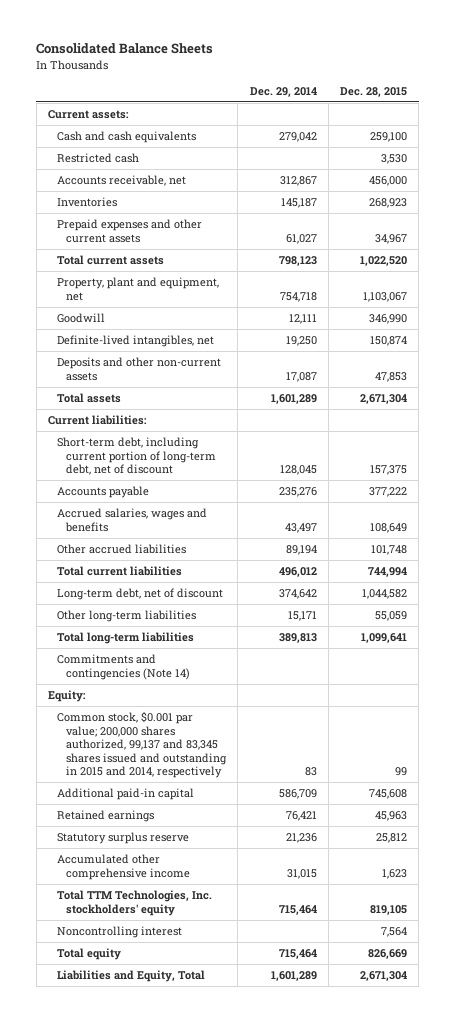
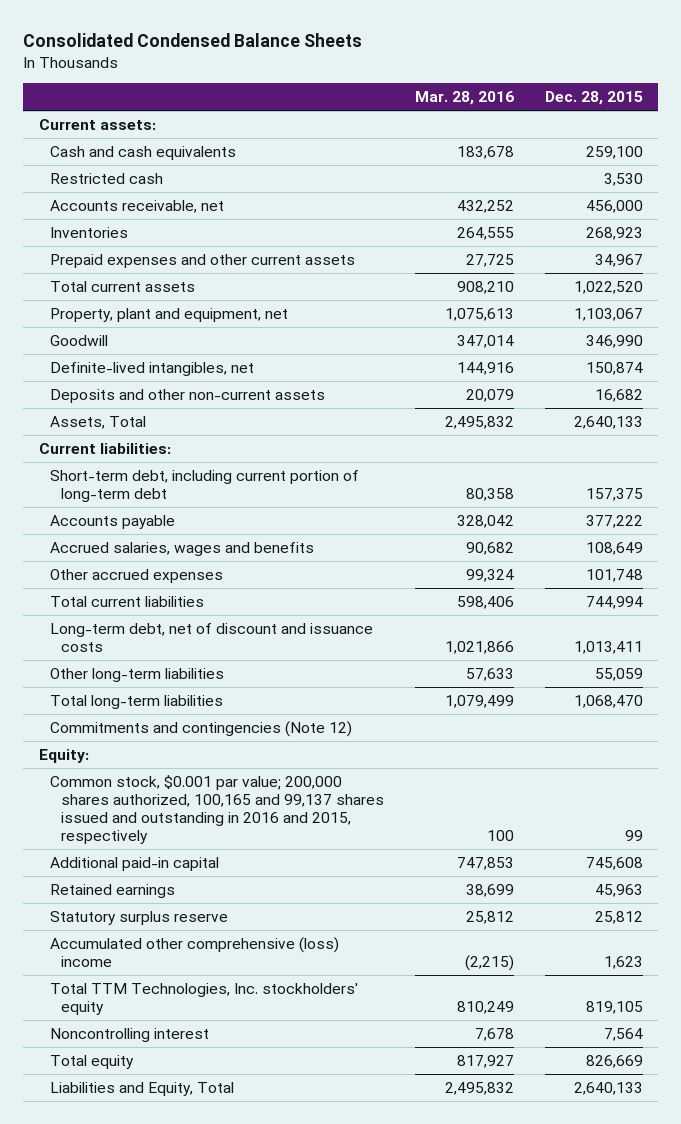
[36,43,214,55] Consolidated Balance Sheets -> [23,33,363,48] Consolidated Condensed Balance Sheets
[249,86,317,97] Dec. 29, 2014 -> none
none -> [414,91,514,106] Mar. 28, 2016
[375,371,408,382] 47,853 -> [594,388,643,402] 16,682
[57,392,122,403] Total assets -> [49,415,146,429] Assets, Total
[360,393,408,404] 2,671,304 -> [573,415,643,429] 2,640,133
[57,436,217,476] Short-term debt, including current portion of long-term debt, net of discount -> [49,469,359,502] Short-term debt, including current portion of long-term debt
[57,543,187,554] Other accrued liabilities -> [49,568,223,583] Other accrued expenses
[57,587,224,600] Long-term debt, net of discount -> [49,622,373,652] Long-term debt, net of discount and issuance costs
[362,588,408,599] 1,044,582 -> [573,640,643,654] 1,013,411
[361,632,408,643] 1,099,641 -> [573,694,643,708] 1,068,470
[57,653,191,680] Commitments and contingencies (Note 14) -> [49,720,352,737] Commitments and contingencies (Note 12)
[57,710,228,779] Common stock, $0.001 par value; 200,000 shares authorized, 99,137 and 83,345 shares issued and outstanding in 2015 and 2014, respectively -> [49,774,384,844] Common stock, $0.001 par value; 200,000 shares authorized, 100,165 and 99,137 shares issued and outstanding in 2016 and 2015, respectively
[57,853,191,880] Accumulated other comprehensive income -> [49,936,339,967] Accumulated other comprehensive (loss) income
[360,970,408,981] 2,671,304 -> [573,1081,643,1095] 2,640,133

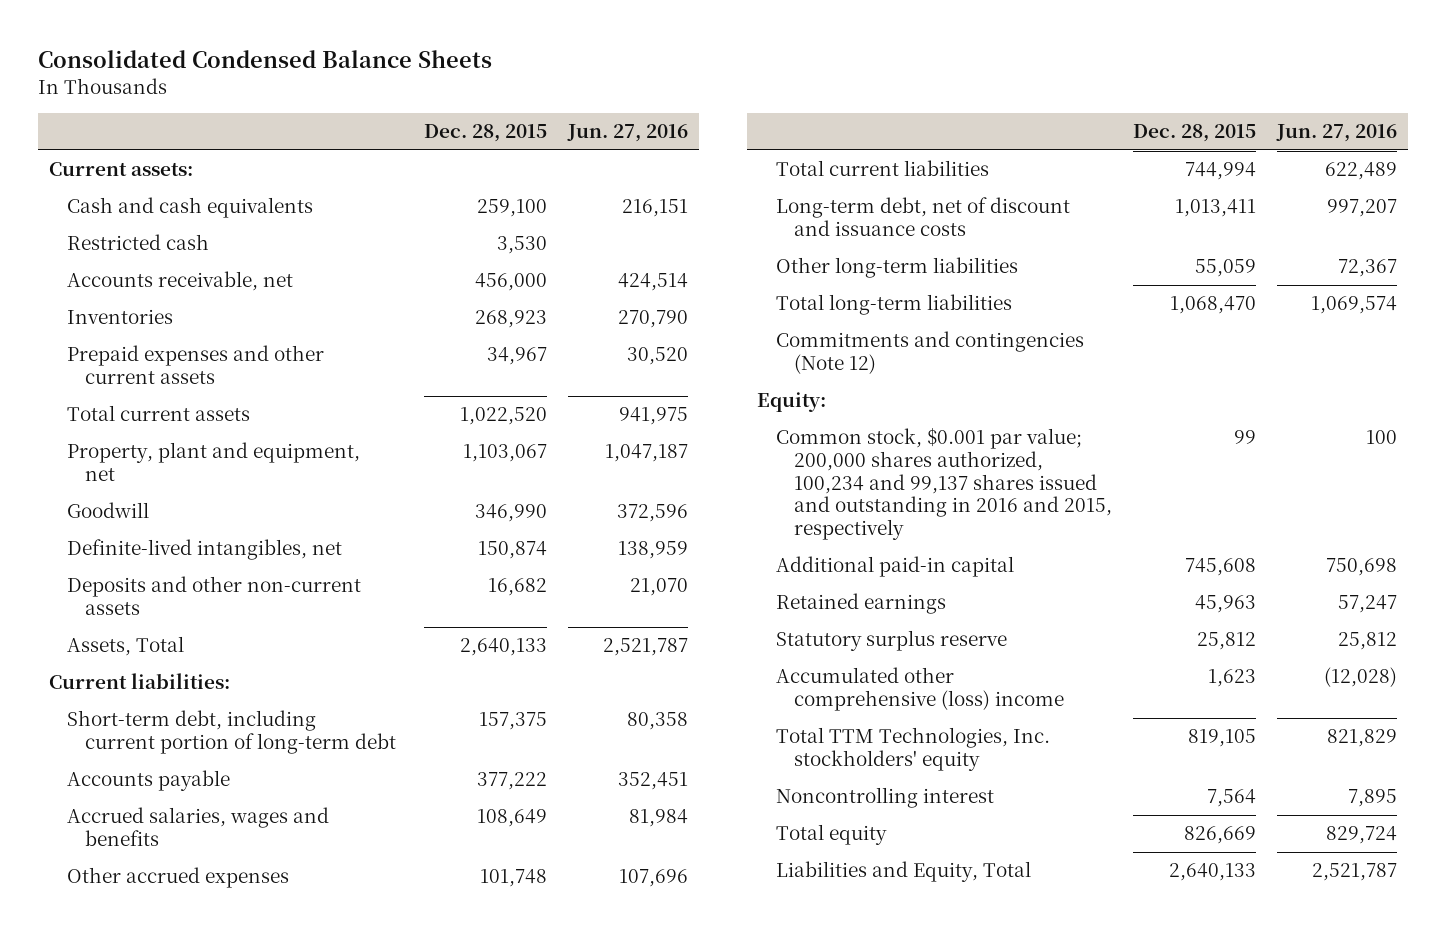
[414,91,514,106] Mar. 28, 2016 -> none
none -> [567,124,689,143] Jun. 27, 2016
[49,774,384,844] Common stock, $0.001 par value; 200,000 shares authorized, 100,165 and 99,137 shares issued and outstanding in 2016 and 2015, respectively -> [775,428,1112,541] Common stock, $0.001 par value; 200,000 shares authorized, 100,234 and 99,137 shares issued and outstanding in 2016 and 2015, respectively

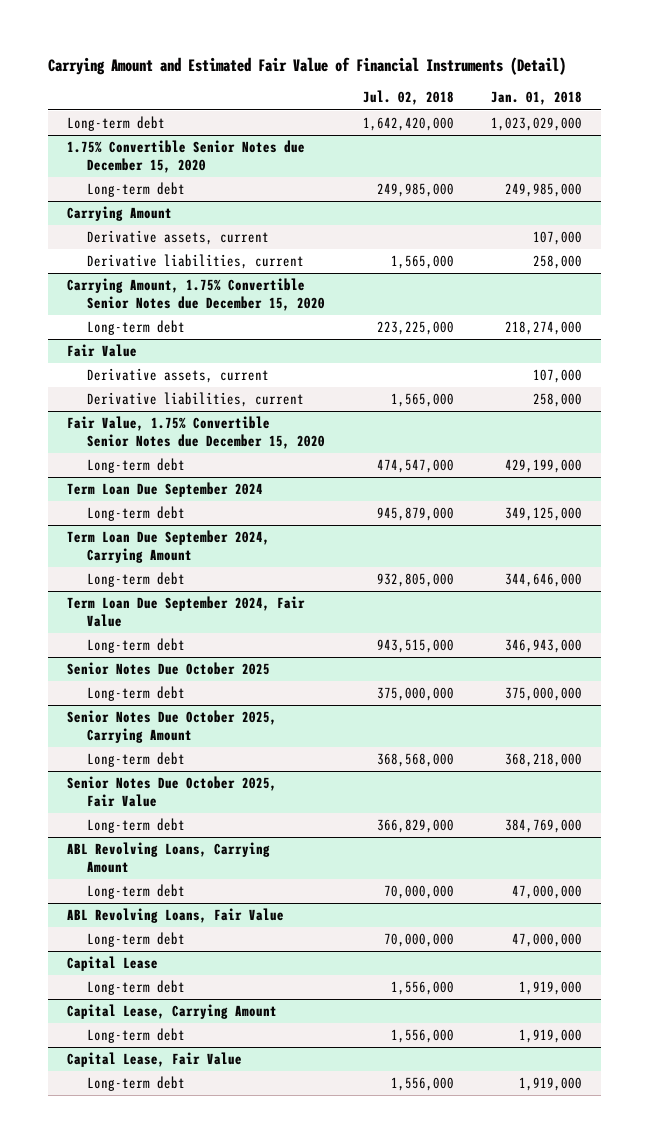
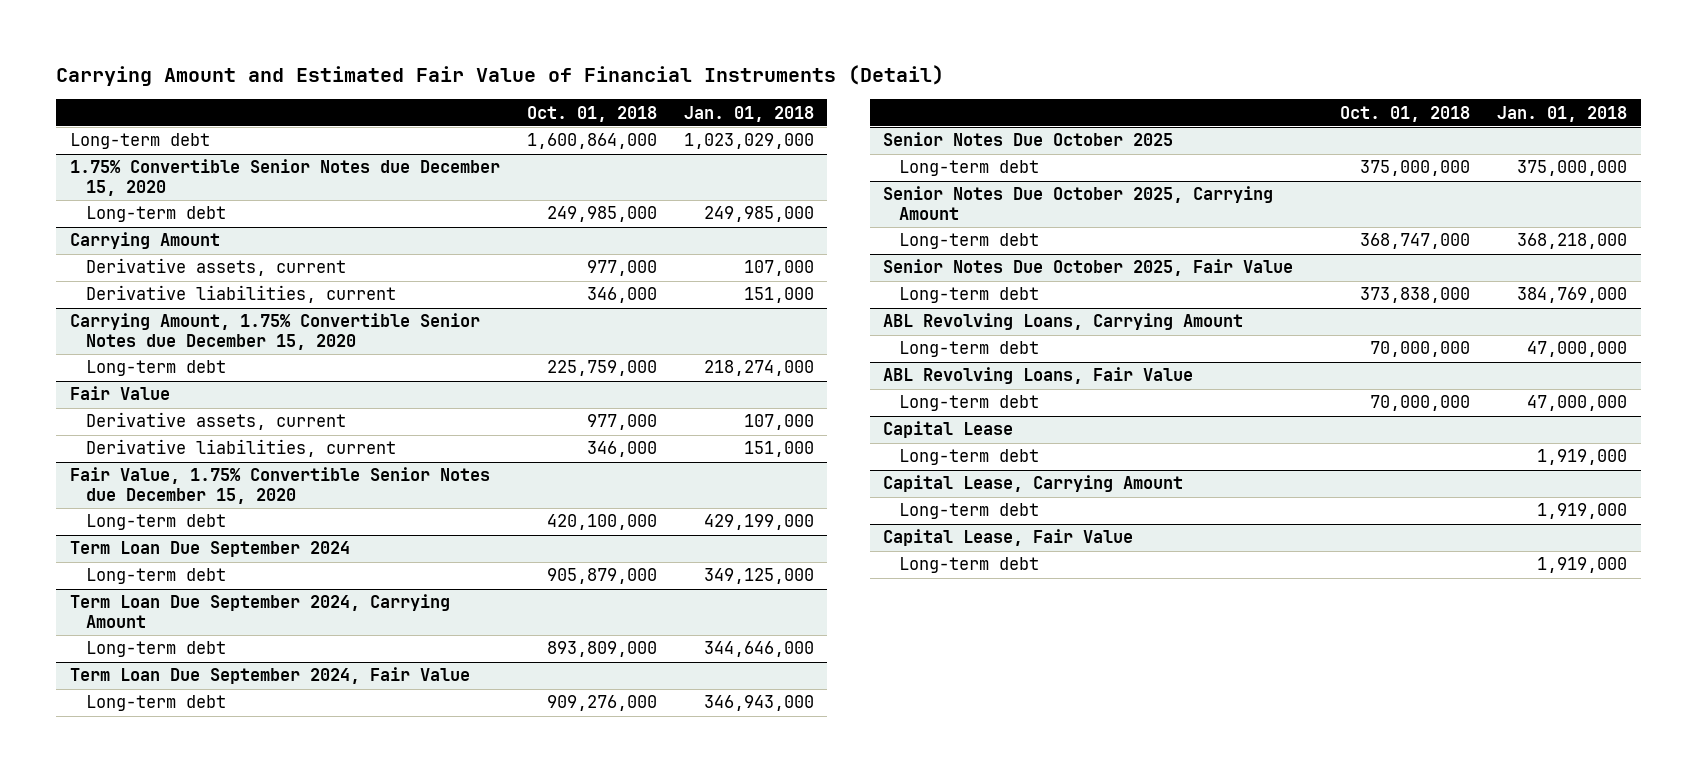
[362,90,454,106] Jul. 02, 2018 -> none
none -> [526,105,657,122] Oct. 01, 2018
[533,255,583,270] 258,000 -> [743,287,814,304] 151,000
[533,393,583,408] 258,000 -> [743,441,814,458] 151,000

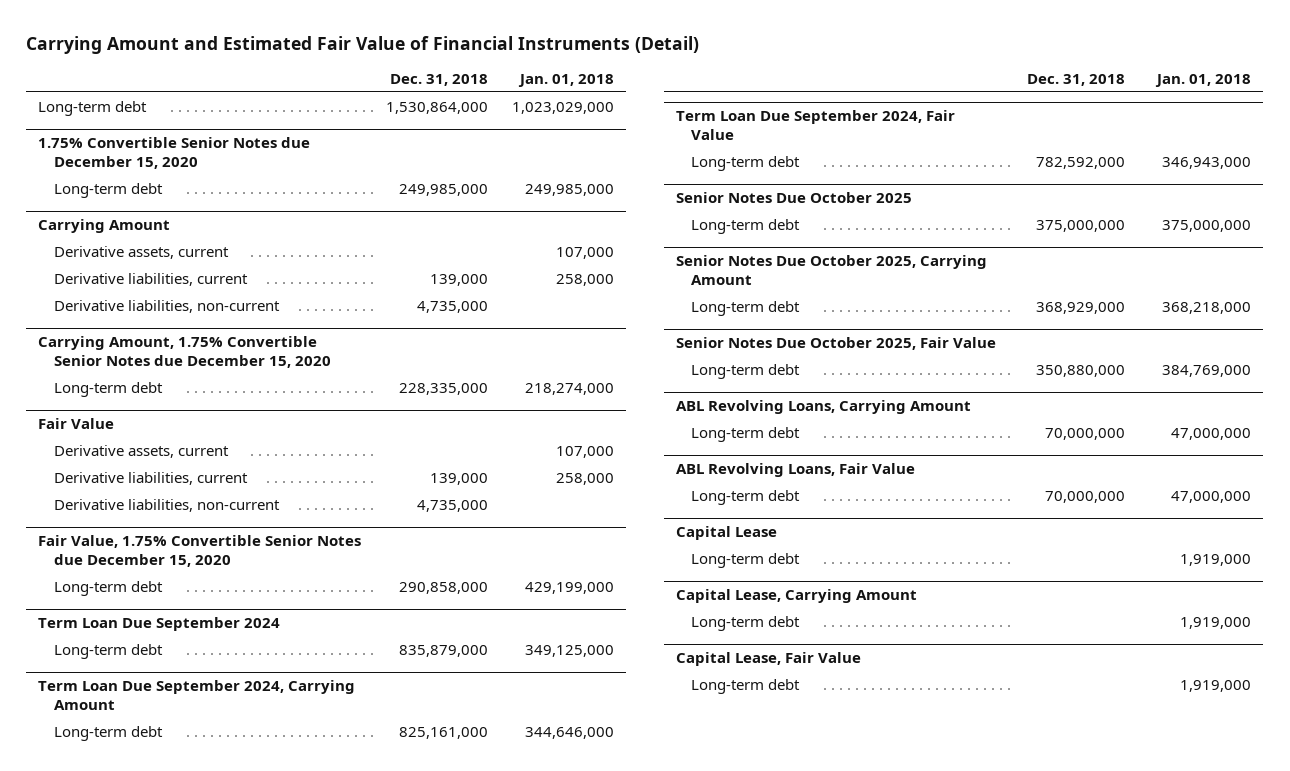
[526,105,657,122] Oct. 01, 2018 -> none
none -> [389,73,488,86] Dec. 31, 2018
[743,287,814,304] 151,000 -> [555,273,614,286] 258,000
none -> [53,299,280,313] Derivative liabilities, non-current
[743,441,814,458] 151,000 -> [555,472,614,485] 258,000
none -> [53,498,280,512] Derivative liabilities, non-current

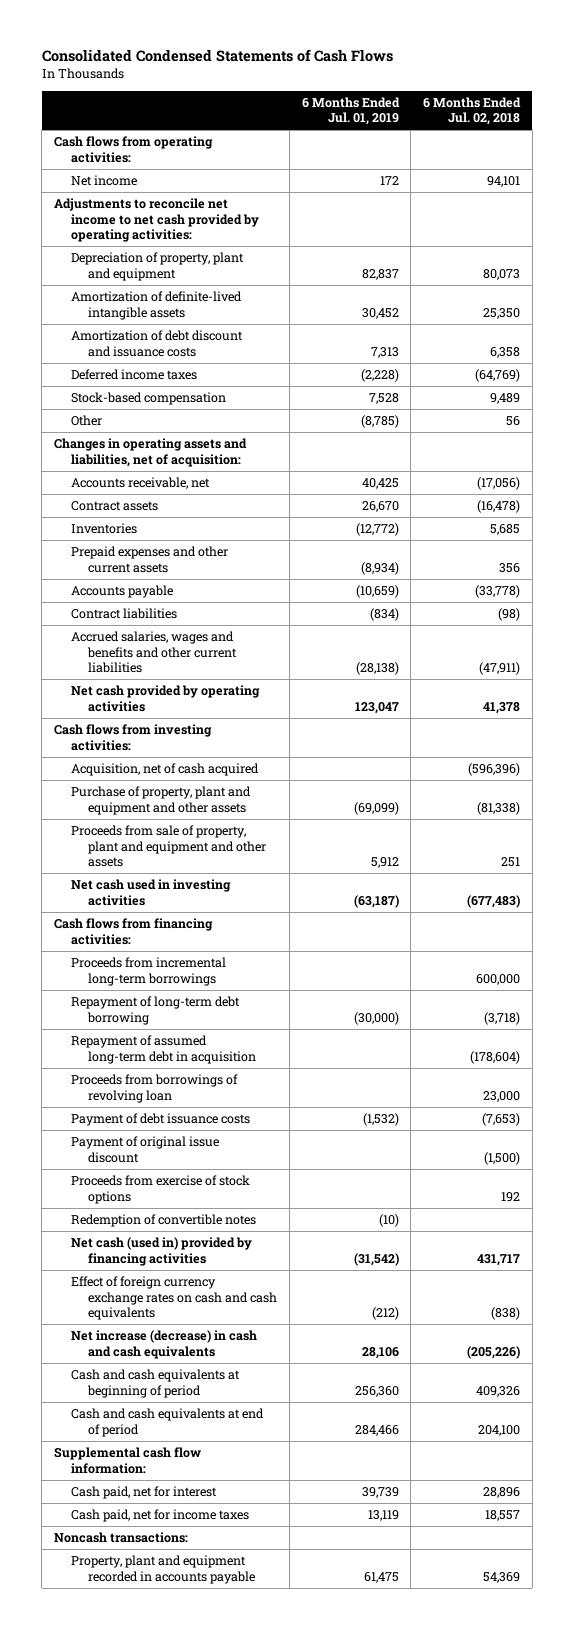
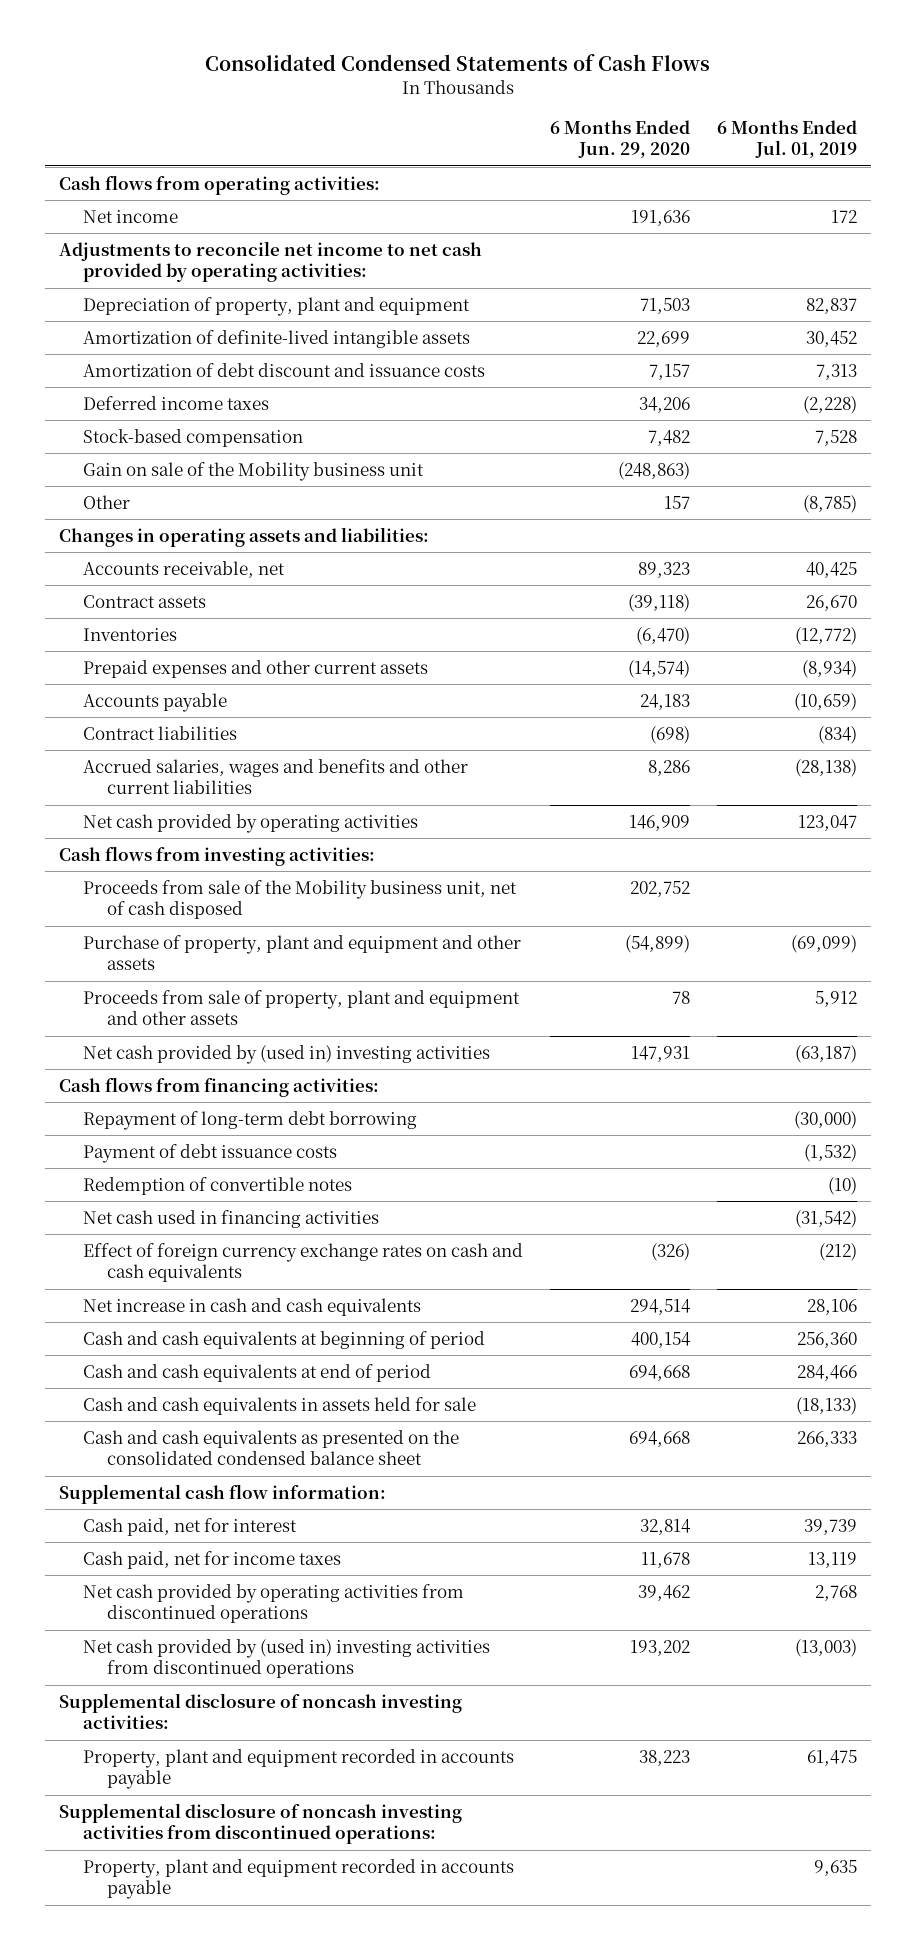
[423,96,522,126] 6 Months Ended Jul. 02, 2018 -> none
none -> [550,119,691,159] 6 Months Ended Jun. 29, 2020
none -> [82,461,424,481] Gain on sale of the Mobility business unit
[54,437,248,467] Changes in operating assets and liabilities, net of acquisition: -> [58,526,429,547] Changes in operating assets and liabilities:
[71,762,260,776] Acquisition, net of cash acquired -> none
none -> [82,879,517,920] Proceeds from sale of the Mobility business unit, net of cash disposed
[71,878,232,906] Net cash used in investing activities -> [82,1044,490,1064] Net cash provided by (used in) investing activities
[71,956,227,986] Proceeds from incremental long-term borrowings -> none
[71,1034,257,1064] Repayment of assumed long-term debt in acquisition -> none
[71,1073,239,1103] Proceeds from borrowings of revolving loan -> none
[71,1135,220,1163] Payment of original issue discount -> none
[71,1174,251,1204] Proceeds from exercise of stock options -> none
[71,1236,253,1266] Net cash (used in) provided by financing activities -> [82,1209,379,1228] Net cash used in financing activities
[71,1329,258,1359] Net increase (decrease) in cash and cash equivalents -> [82,1297,421,1316] Net increase in cash and cash equivalents
none -> [82,1396,476,1415] Cash and cash equivalents in assets held for sale
none -> [82,1429,459,1466] Cash and cash equivalents as presented on the consolidated condensed balance sheet
[54,1531,189,1543] Noncash transactions: -> none
none -> [82,1583,464,1624] Net cash provided by operating activities from discontinued operations
none -> [82,1638,490,1679] Net cash provided by (used in) investing activities from discontinued operations
none -> [58,1692,462,1730] Supplemental disclosure of noncash investing activities:
none -> [58,1802,462,1845] Supplemental disclosure of noncash investing activities from discontinued operations:
none -> [82,1858,514,1900] Property, plant and equipment recorded in accounts payable

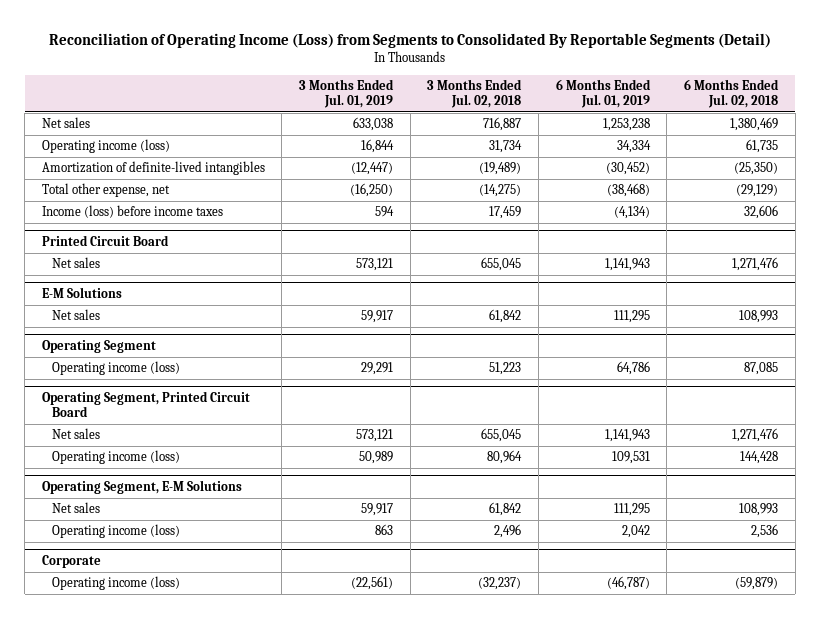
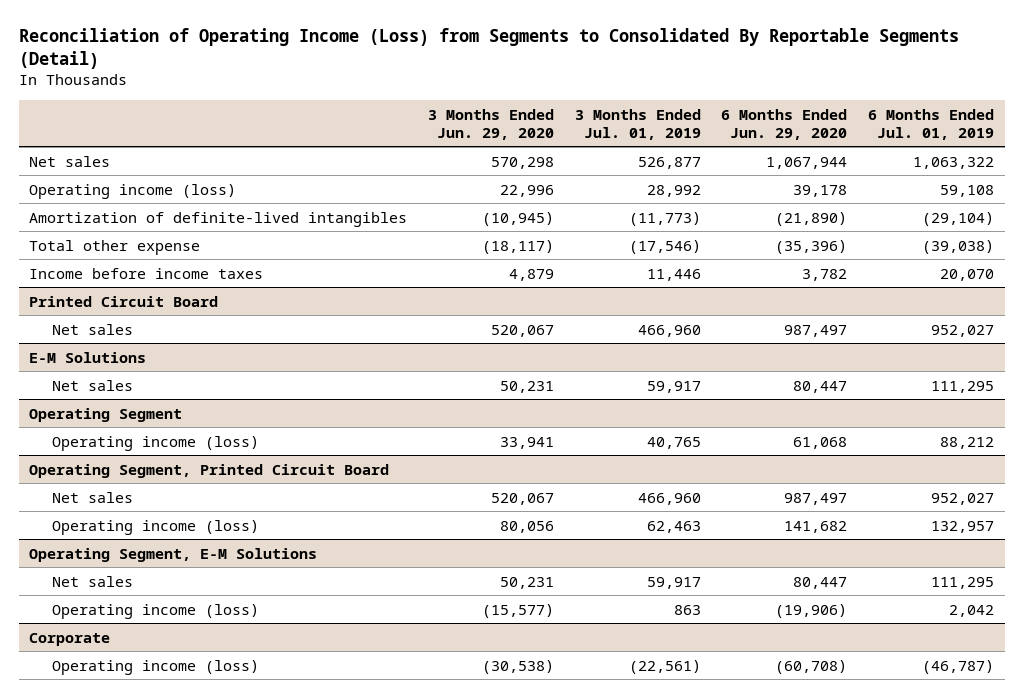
[427,79,523,109] 3 Months Ended Jul. 02, 2018 -> none
[684,79,780,109] 6 Months Ended Jul. 02, 2018 -> none
none -> [427,108,554,140] 3 Months Ended Jun. 29, 2020
none -> [721,108,848,140] 6 Months Ended Jun. 29, 2020
[353,117,394,132] 633,038 -> [637,156,701,169] 526,877
[602,118,650,132] 1,253,238 -> [913,156,995,169] 1,063,322
[361,139,395,154] 16,844 -> [646,184,701,197] 28,992
[616,140,651,154] 34,334 -> [940,184,995,197] 59,108
[351,162,394,176] (12,447) -> [628,211,701,226] (11,773)
[605,162,650,176] (30,452) -> [922,211,995,226] (29,104)
[41,183,170,198] Total other expense, net -> [29,239,201,255] Total other expense
[350,183,394,198] (16,250) -> [628,239,701,254] (17,546)
[606,183,650,198] (38,468) -> [922,239,995,254] (39,038)
[41,205,223,219] Income (loss) before income taxes -> [29,267,264,279] Income before income taxes
[375,206,395,218] 594 -> [646,268,701,281] 11,446
[613,206,650,220] (4,134) -> [940,268,995,281] 20,070
[356,258,394,272] 573,121 -> [637,324,701,337] 466,960
[604,258,650,272] 1,141,943 -> [931,324,995,337] 952,027
[361,362,394,376] 29,291 -> [646,436,701,449] 40,765
[616,361,650,376] 64,786 -> [940,436,995,449] 88,212
[356,429,394,443] 573,121 -> [637,492,701,505] 466,960
[604,429,650,443] 1,141,943 -> [931,492,995,505] 952,027
[359,451,394,465] 50,989 -> [646,520,701,533] 62,463
[611,451,650,465] 109,531 -> [931,520,995,533] 132,957

